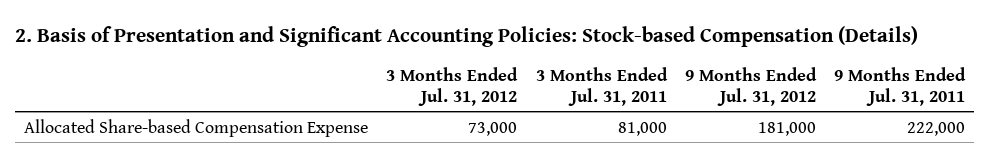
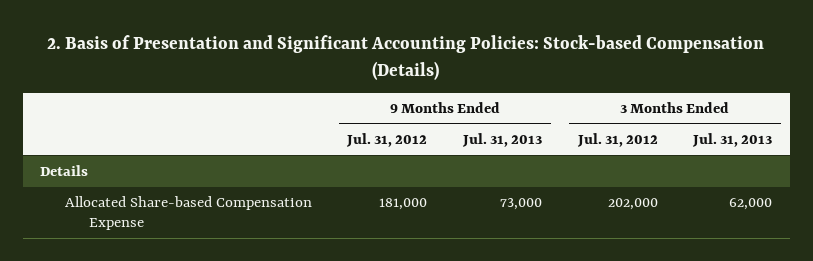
[535,66,668,106] 3 Months Ended Jul. 31, 2011 -> none
[834,66,967,106] 9 Months Ended Jul. 31, 2011 -> none
none -> [462,133,543,148] Jul. 31, 2013
none -> [692,133,773,148] Jul. 31, 2013
none -> [40,165,89,177] Details
[468,121,518,136] 73,000 -> [607,198,658,211] 202,000

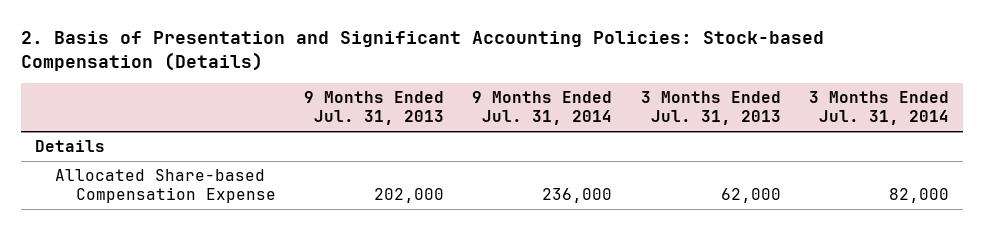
[346,133,428,148] Jul. 31, 2012 -> none
[576,133,658,148] Jul. 31, 2012 -> none
none -> [472,91,613,126] 9 Months Ended Jul. 31, 2014
none -> [809,91,950,126] 3 Months Ended Jul. 31, 2014
[500,198,543,211] 73,000 -> [374,187,445,203] 202,000

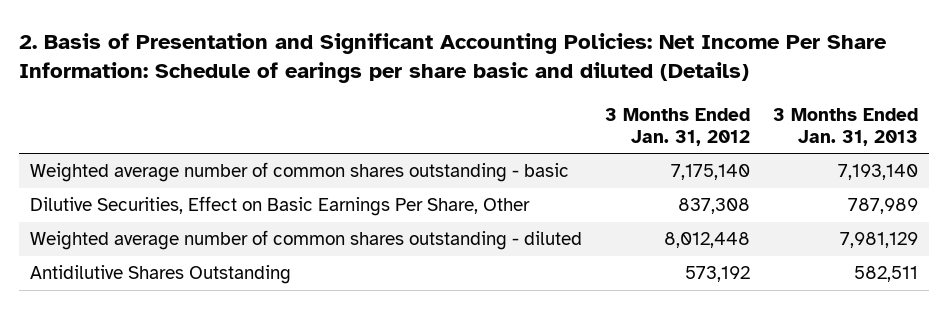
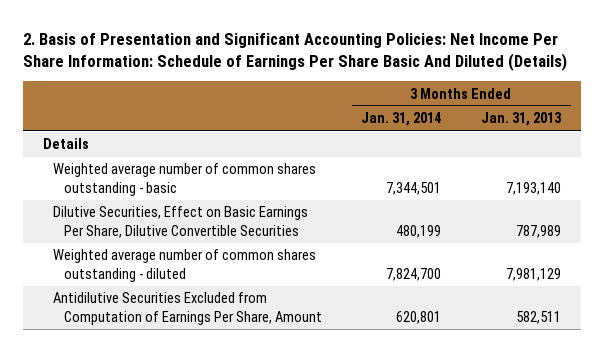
[19,32,888,84] 2. Basis of Presentation and Significant Accounting Policies: Net Income Per Share Information: Schedule of earings per share basic and diluted (Details) -> [22,32,567,72] 2. Basis of Presentation and Significant Accounting Policies: Net Income Per Share Information: Schedule of Earnings Per Share Basic And Diluted (Details)
[605,107,751,146] 3 Months Ended Jan. 31, 2012 -> none
none -> [361,112,442,127] Jan. 31, 2014
none -> [42,138,89,150] Details
[30,196,531,217] Dilutive Securities, Effect on Basic Earnings Per Share, Other -> [53,206,309,238] Dilutive Securities, Effect on Basic Earnings Per Share, Dilutive Convertible Securities
[30,265,292,285] Antidilutive Shares Outstanding -> [53,292,322,325] Antidilutive Securities Excluded from Computation of Earnings Per Share, Amount

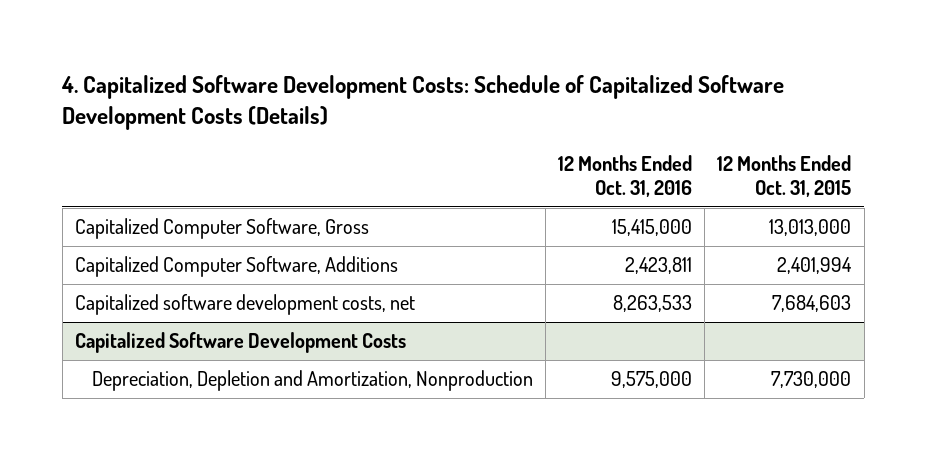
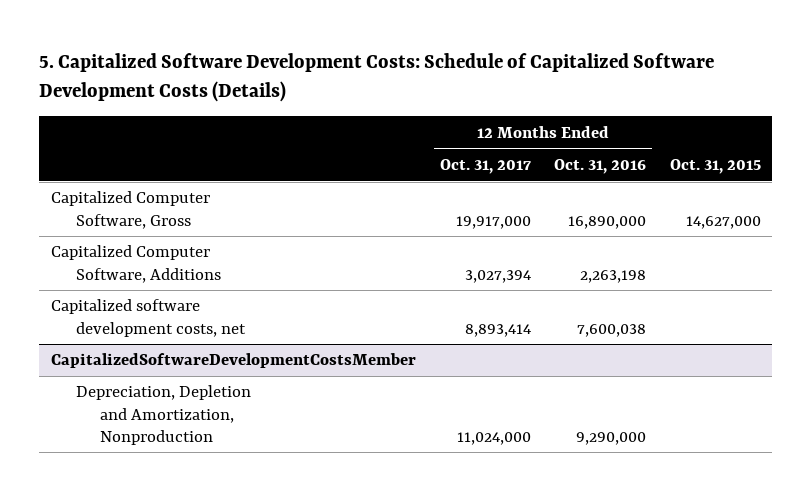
[61,75,785,131] 4. Capitalized Software Development Costs: Schedule of Capitalized Software Development Costs (Details) -> [39,53,715,103] 5. Capitalized Software Development Costs: Schedule of Capitalized Software Development Costs (Details)
[717,154,852,198] 12 Months Ended Oct. 31, 2015 -> none
none -> [439,158,531,174] Oct. 31, 2017
none -> [669,158,761,174] Oct. 31, 2015
[611,219,692,237] 15,415,000 -> [568,215,647,229] 16,890,000
[624,257,692,275] 2,423,811 -> [580,269,647,283] 2,263,198
[612,295,692,313] 8,263,533 -> [577,323,647,337] 7,600,038
[75,332,407,354] Capitalized Software Development Costs -> [51,353,417,369] CapitalizedSoftwareDevelopmentCostsMember
[610,371,692,389] 9,575,000 -> [576,431,647,445] 9,290,000

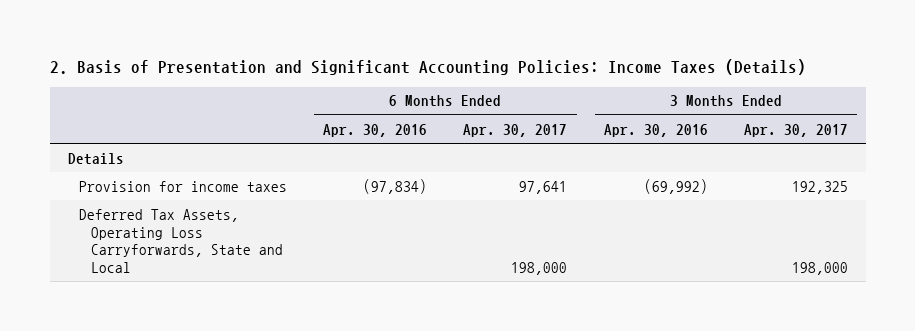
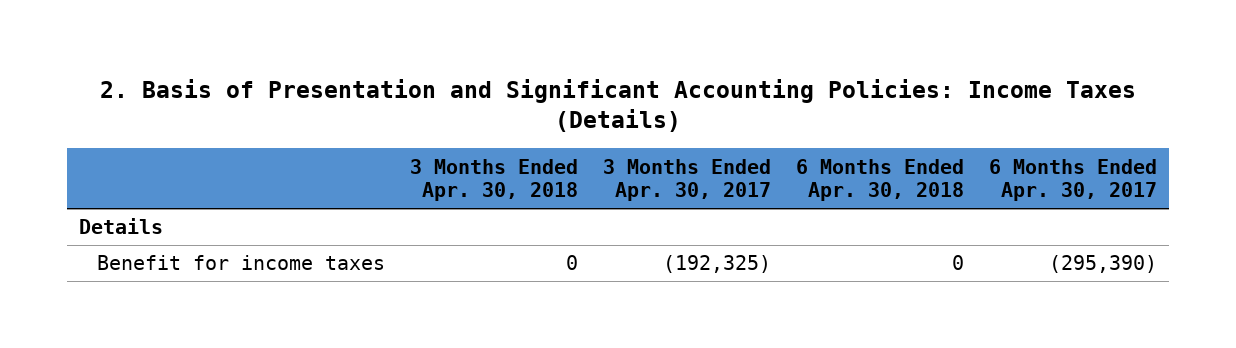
[323,123,428,137] Apr. 30, 2016 -> none
[603,123,708,137] Apr. 30, 2016 -> none
none -> [410,158,579,202] 3 Months Ended Apr. 30, 2018
none -> [795,158,964,202] 6 Months Ended Apr. 30, 2018
[79,208,283,273] Deferred Tax Assets, Operating Loss Carryforwards, State and Local -> none
[79,180,288,192] Provision for income taxes -> [97,255,386,271] Benefit for income taxes
[519,180,568,194] 97,641 -> [1048,255,1157,274] (295,390)
[791,180,848,194] 192,325 -> [663,255,772,274] (192,325)

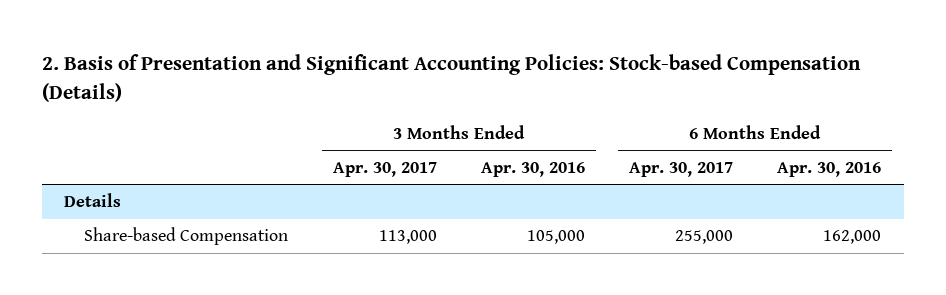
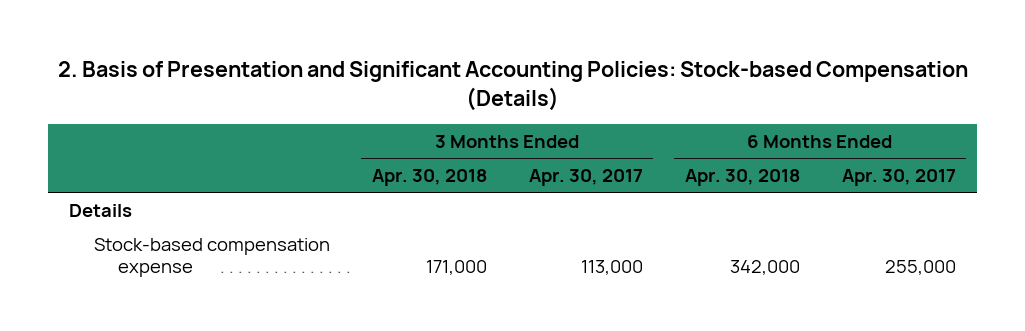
[480,162,585,178] Apr. 30, 2016 -> none
[777,162,882,178] Apr. 30, 2016 -> none
none -> [371,168,487,186] Apr. 30, 2018
none -> [684,168,800,186] Apr. 30, 2018
[84,227,289,246] Share-based Compensation -> [93,237,330,277] Stock-based compensation expense

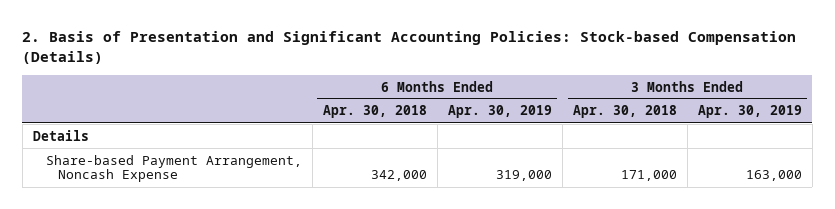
[528,168,643,186] Apr. 30, 2017 -> none
[841,168,956,186] Apr. 30, 2017 -> none
none -> [447,105,552,119] Apr. 30, 2019
none -> [697,105,802,119] Apr. 30, 2019
[93,237,330,277] Stock-based compensation expense -> [45,154,302,183] Share-based Payment Arrangement, Noncash Expense

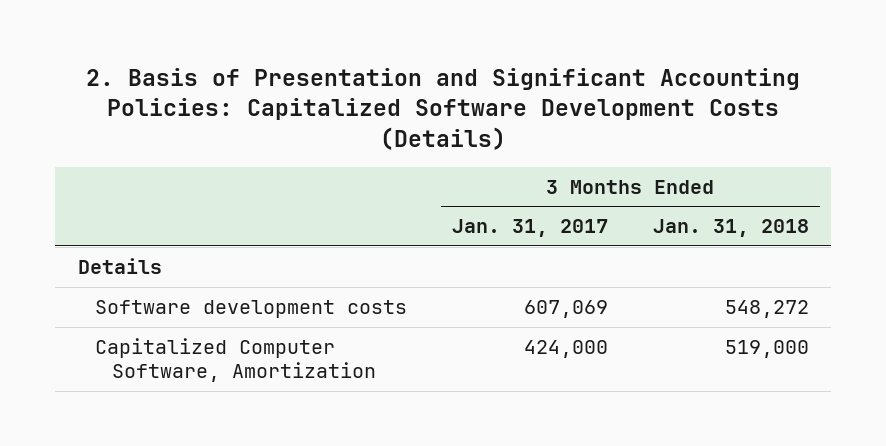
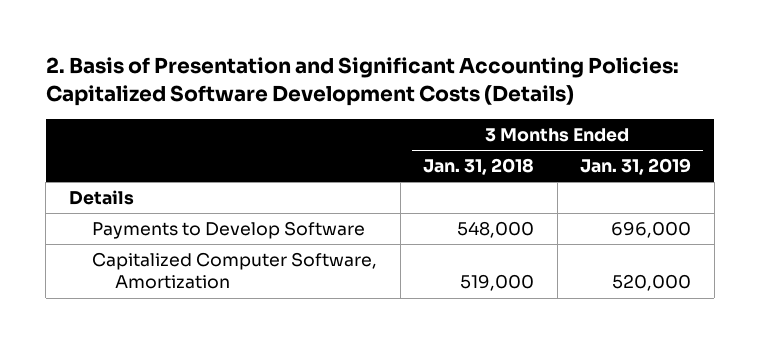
[451,219,608,238] Jan. 31, 2017 -> none
none -> [580,158,692,176] Jan. 31, 2019
[95,299,408,318] Software development costs -> none
none -> [92,221,366,240] Payments to Develop Software

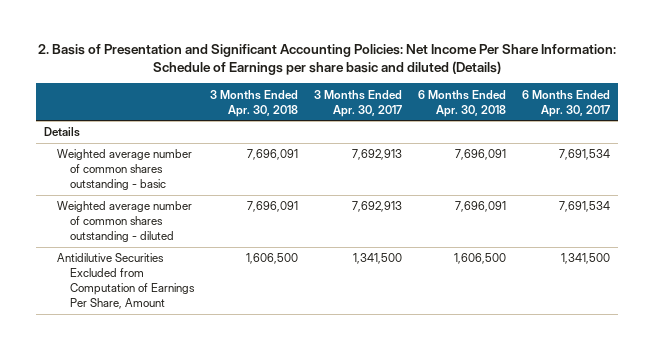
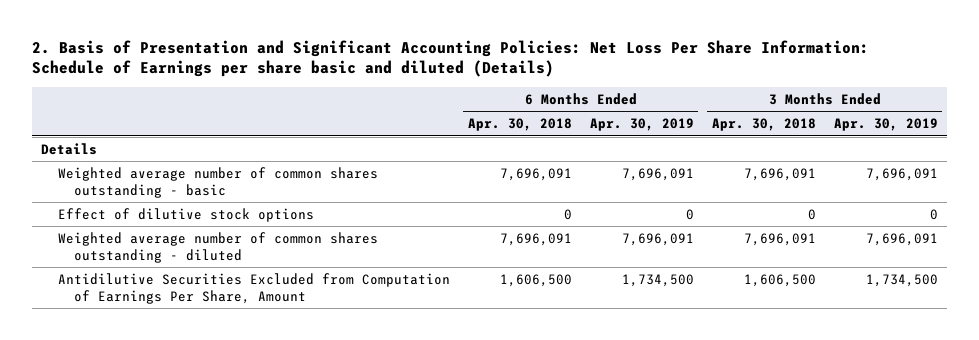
[38,43,617,75] 2. Basis of Presentation and Significant Accounting Policies: Net Income Per Share Information: Schedule of Earnings per share basic and diluted (Details) -> [31,39,869,78] 2. Basis of Presentation and Significant Accounting Policies: Net Loss Per Share Information: Schedule of Earnings per share basic and diluted (Details)
[314,89,403,117] 3 Months Ended Apr. 30, 2017 -> none
[522,89,611,117] 6 Months Ended Apr. 30, 2017 -> none
none -> [589,118,694,132] Apr. 30, 2019
none -> [833,118,938,132] Apr. 30, 2019
none -> [57,207,314,222] Effect of dilutive stock options

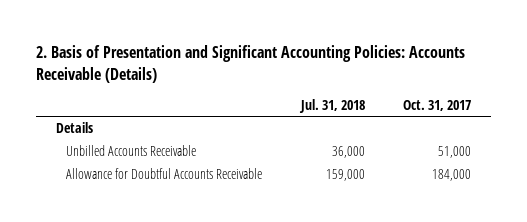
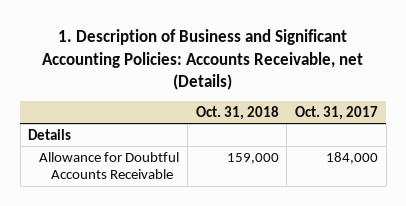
[36,44,466,83] 2. Basis of Presentation and Significant Accounting Policies: Accounts Receivable (Details) -> [42,29,364,90] 1. Description of Business and Significant Accounting Policies: Accounts Receivable, net (Details)
[298,99,365,114] Jul. 31, 2018 -> none
none -> [195,105,279,120] Oct. 31, 2018
[66,145,197,157] Unbilled Accounts Receivable -> none

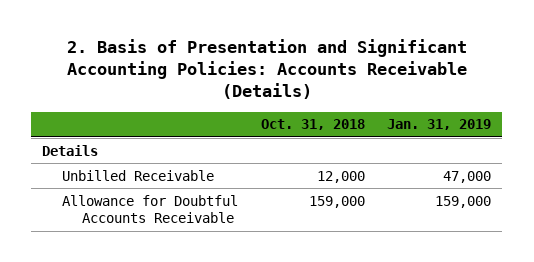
[42,29,364,90] 1. Description of Business and Significant Accounting Policies: Accounts Receivable, net (Details) -> [66,39,467,100] 2. Basis of Presentation and Significant Accounting Policies: Accounts Receivable (Details)
[294,105,378,120] Oct. 31, 2017 -> none
none -> [387,119,492,131] Jan. 31, 2019
none -> [62,169,215,181] Unbilled Receivable

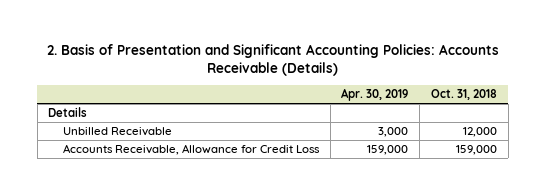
[387,119,492,131] Jan. 31, 2019 -> none
none -> [341,88,409,102] Apr. 30, 2019
[62,194,239,224] Allowance for Doubtful Accounts Receivable -> [63,144,321,156] Accounts Receivable, Allowance for Credit Loss

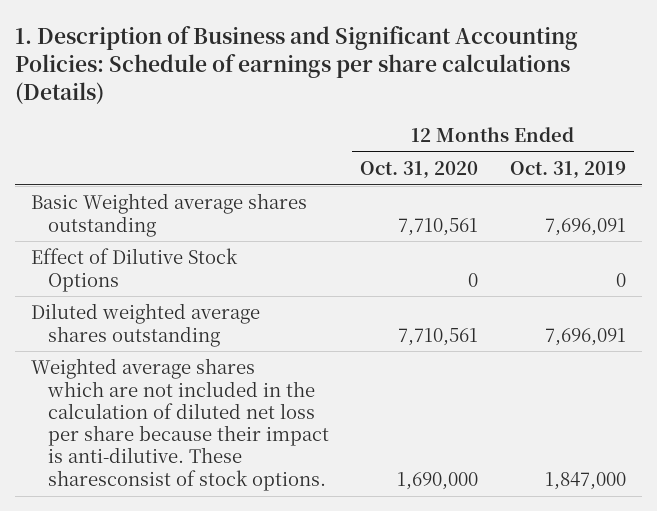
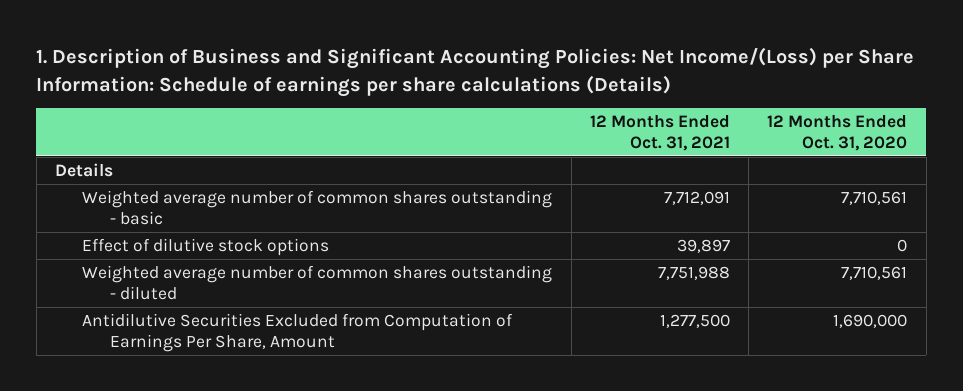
[15,25,579,105] 1. Description of Business and Significant Accounting Policies: Schedule of earnings per share calculations (Details) -> [36,47,915,97] 1. Description of Business and Significant Accounting Policies: Net Income/(Loss) per Share Information: Schedule of earnings per share calculations (Details)
[509,160,626,179] Oct. 31, 2019 -> none
none -> [589,115,730,151] 12 Months Ended Oct. 31, 2021
none -> [55,163,114,178] Details
[31,193,308,237] Basic Weighted average shares outstanding -> [82,190,553,225] Weighted average number of common shares outstanding - basic
[31,248,239,292] Effect of Dilutive Stock Options -> [82,238,330,257] Effect of dilutive stock options
[31,303,261,347] Diluted weighted average shares outstanding -> [82,265,553,300] Weighted average number of common shares outstanding - diluted
[31,358,329,491] Weighted average shares which are not included in the calculation of diluted net loss per share because their impact is anti-dilutive. These sharesconsist of stock options. -> [82,313,514,352] Antidilutive Securities Excluded from Computation of Earnings Per Share, Amount

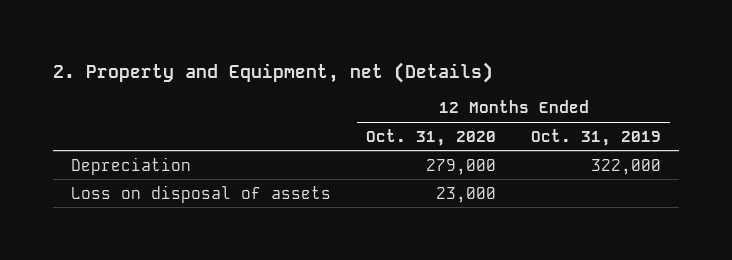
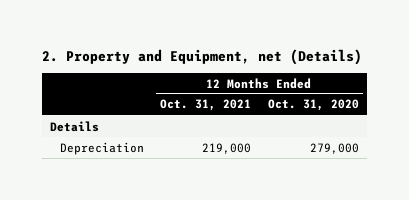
[531,128,662,146] Oct. 31, 2019 -> none
none -> [160,99,252,112] Oct. 31, 2021
none -> [50,120,100,132] Details
[70,184,331,203] Loss on disposal of assets -> none

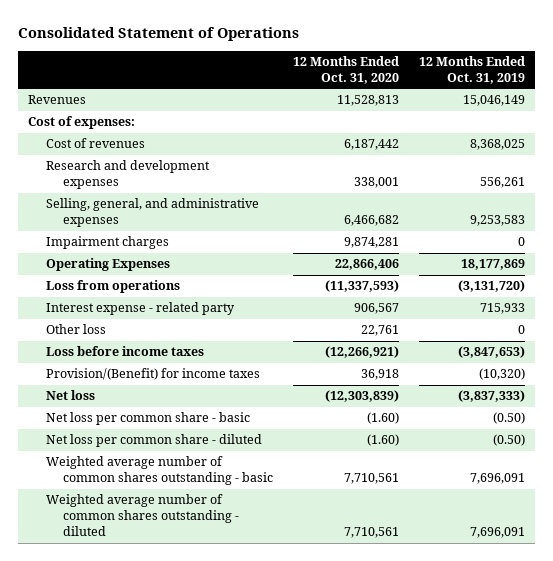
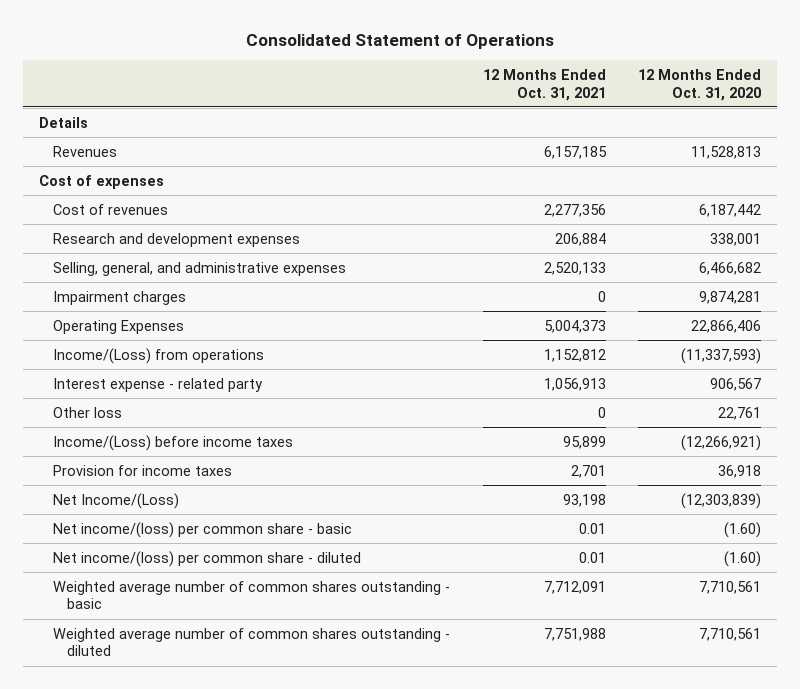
[419,56,526,85] 12 Months Ended Oct. 31, 2019 -> none
none -> [482,68,606,101] 12 Months Ended Oct. 31, 2021
none -> [39,116,89,128] Details
[28,116,136,130] Cost of expenses: -> [39,174,165,189] Cost of expenses
[45,280,180,294] Loss from operations -> [53,347,265,364] Income/(Loss) from operations
[45,346,204,357] Loss before income taxes -> [53,434,294,451] Income/(Loss) before income taxes
[45,368,260,381] Provision/(Benefit) for income taxes -> [53,464,233,476] Provision for income taxes
[45,390,95,401] Net loss -> [53,492,180,509] Net Income/(Loss)
[45,412,250,426] Net loss per common share - basic -> [53,521,353,538] Net income/(loss) per common share - basic
[45,434,262,448] Net loss per common share - diluted -> [53,550,362,567] Net income/(loss) per common share - diluted

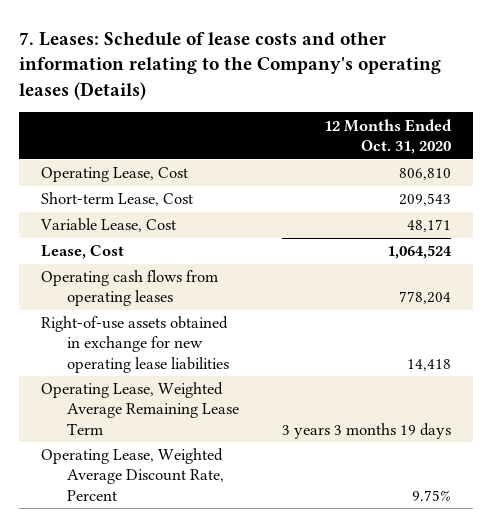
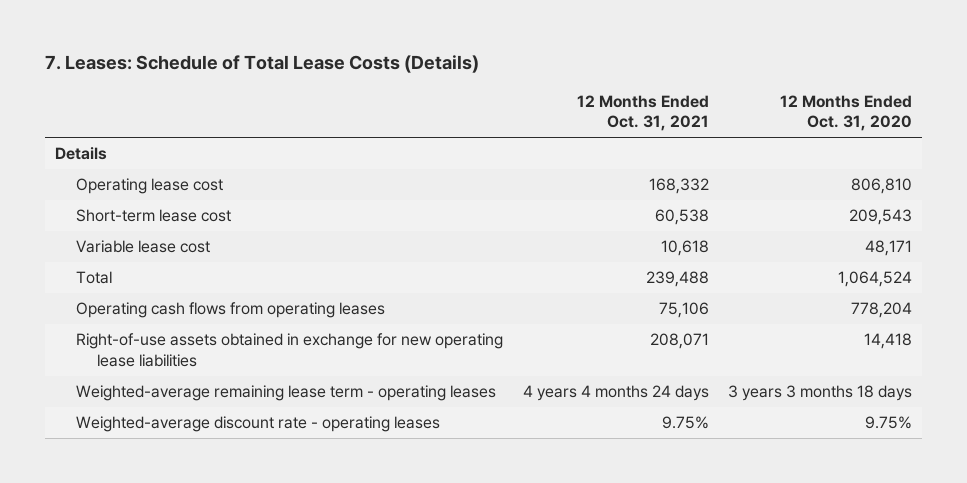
[19,31,442,100] 7. Leases: Schedule of lease costs and other information relating to the Company's operating leases (Details) -> [44,55,479,74] 7. Leases: Schedule of Total Lease Costs (Details)
none -> [576,94,709,132] 12 Months Ended Oct. 31, 2021
none -> [54,147,107,161] Details
[41,167,189,183] Operating Lease, Cost -> [75,178,223,195] Operating lease cost
[41,192,194,207] Short-term Lease, Cost -> [75,209,231,223] Short-term lease cost
[40,218,177,233] Variable Lease, Cost -> [75,240,210,254] Variable lease cost
[41,245,125,260] Lease, Cost -> [75,271,112,285] Total
[41,382,239,435] Operating Lease, Weighted Average Remaining Lease Term -> [75,385,496,402] Weighted-average remaining lease term - operating leases
[282,422,452,439] 3 years 3 months 19 days -> [728,385,913,402] 3 years 3 months 18 days
[41,448,224,501] Operating Lease, Weighted Average Discount Rate, Percent -> [75,416,440,433] Weighted-average discount rate - operating leases

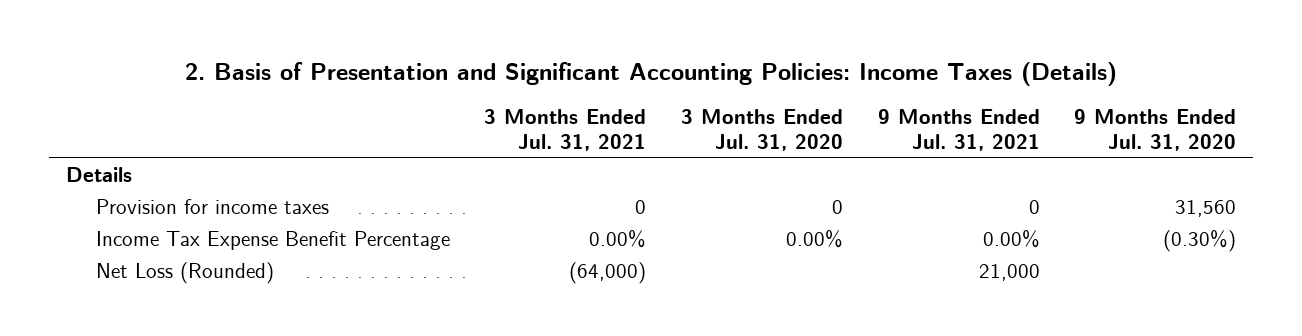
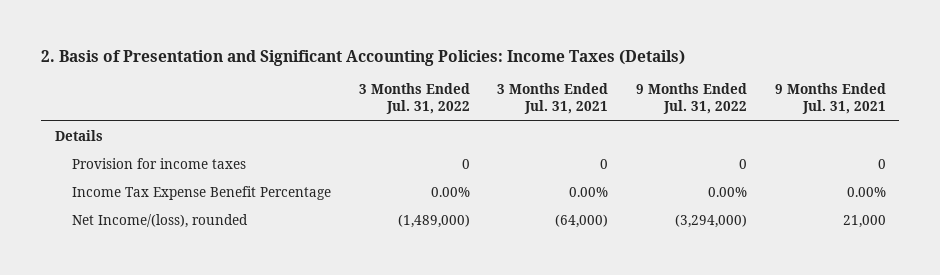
[680,108,843,151] 3 Months Ended Jul. 31, 2020 -> none
[1074,108,1237,151] 9 Months Ended Jul. 31, 2020 -> none
none -> [358,83,470,115] 3 Months Ended Jul. 31, 2022
none -> [635,83,747,115] 9 Months Ended Jul. 31, 2022
[95,262,274,285] Net Loss (Rounded) -> [71,213,248,228] Net Income/(loss), rounded

